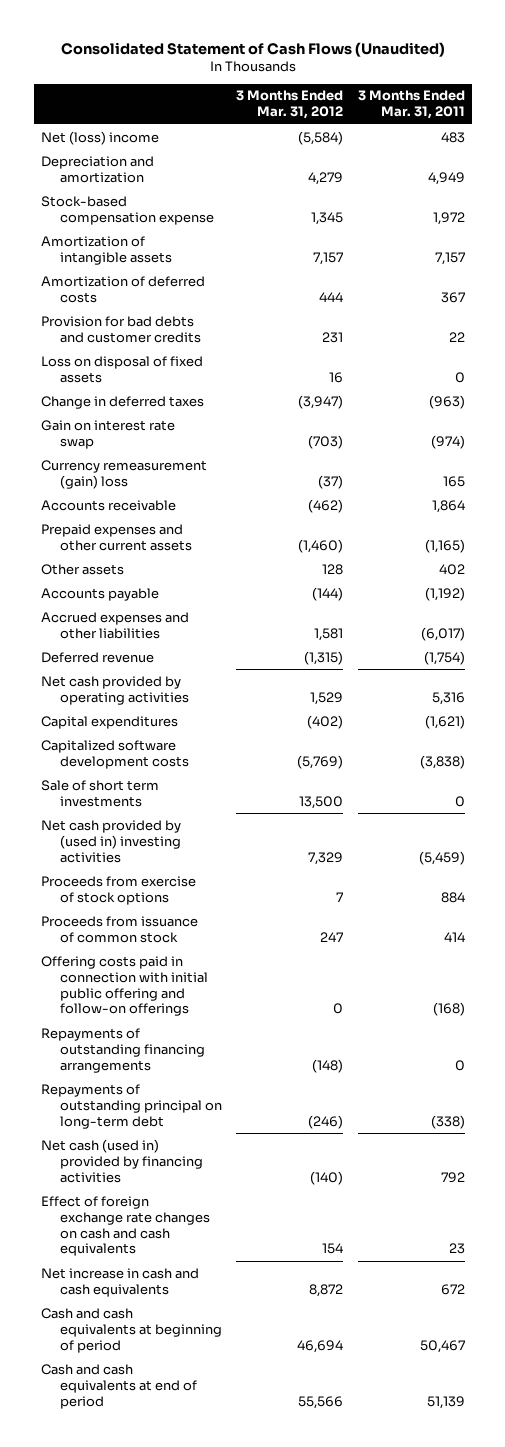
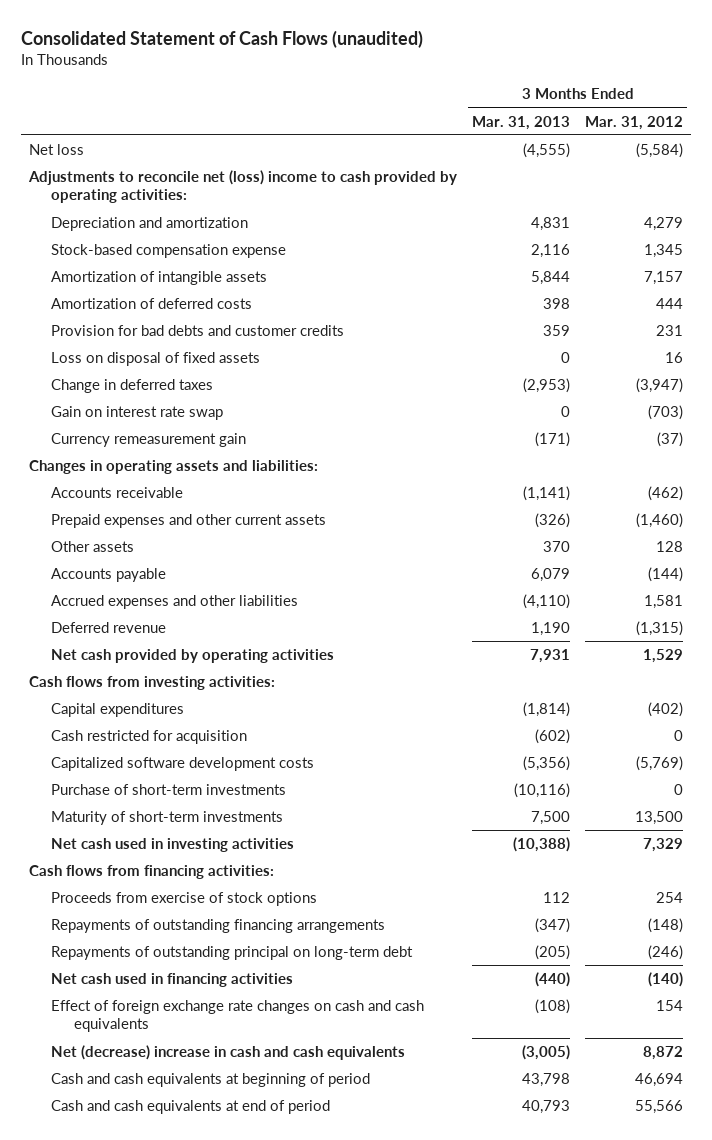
[60,41,445,57] Consolidated Statement of Cash Flows (Unaudited) -> [21,29,424,48] Consolidated Statement of Cash Flows (unaudited)
[357,90,465,120] 3 Months Ended Mar. 31, 2011 -> none
none -> [472,115,571,130] Mar. 31, 2013
[40,130,159,145] Net (loss) income -> [28,144,84,156] Net loss
none -> [27,170,457,204] Adjustments to reconcile net (loss) income to cash provided by operating activities:
[40,459,207,489] Currency remeasurement (gain) loss -> [51,433,247,448] Currency remeasurement gain
none -> [28,460,318,475] Changes in operating assets and liabilities:
none -> [28,676,275,691] Cash flows from investing activities:
none -> [51,730,248,745] Cash restricted for acquisition
[40,915,198,943] Proceeds from issuance of common stock -> none
[40,955,208,1017] Offering costs paid in connection with initial public offering and follow-on offerings -> none
none -> [51,784,287,796] Purchase of short-term investments
[40,779,159,807] Sale of short term investments -> [51,811,284,826] Maturity of short-term investments
[40,819,181,863] Net cash provided by (used in) investing activities -> [51,838,295,853] Net cash used in investing activities
none -> [28,865,274,880] Cash flows from financing activities:
[336,891,344,902] 7 -> [656,892,684,904] 254
[40,1138,203,1183] Net cash (used in) provided by financing activities -> [51,973,294,988] Net cash used in financing activities
[40,1267,199,1297] Net increase in cash and cash equivalents -> [51,1045,406,1061] Net (decrease) increase in cash and cash equivalents

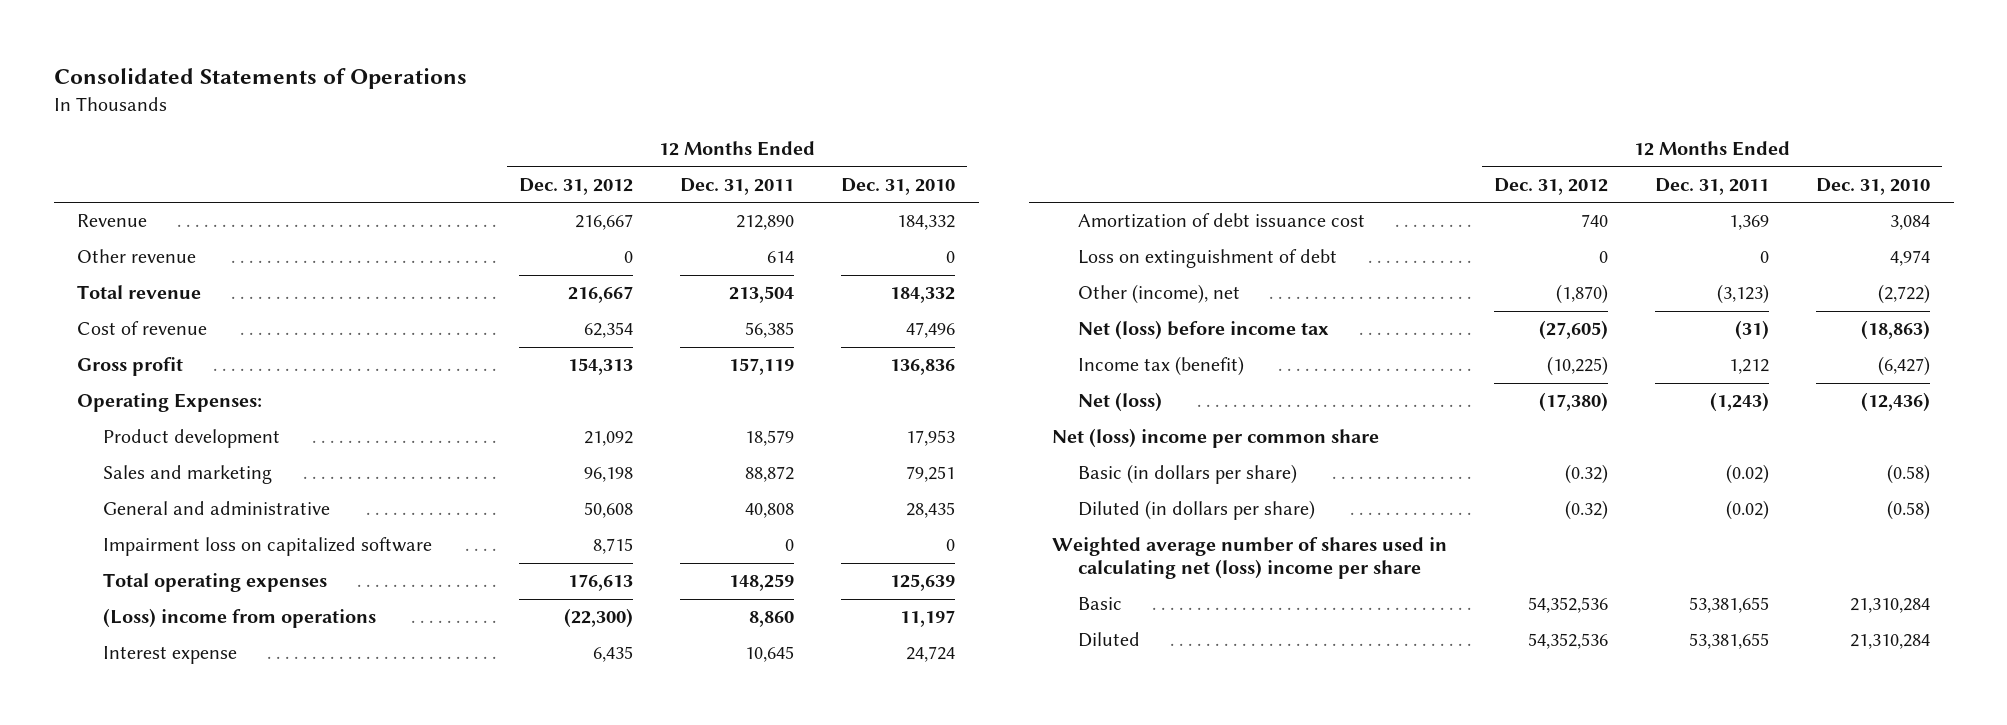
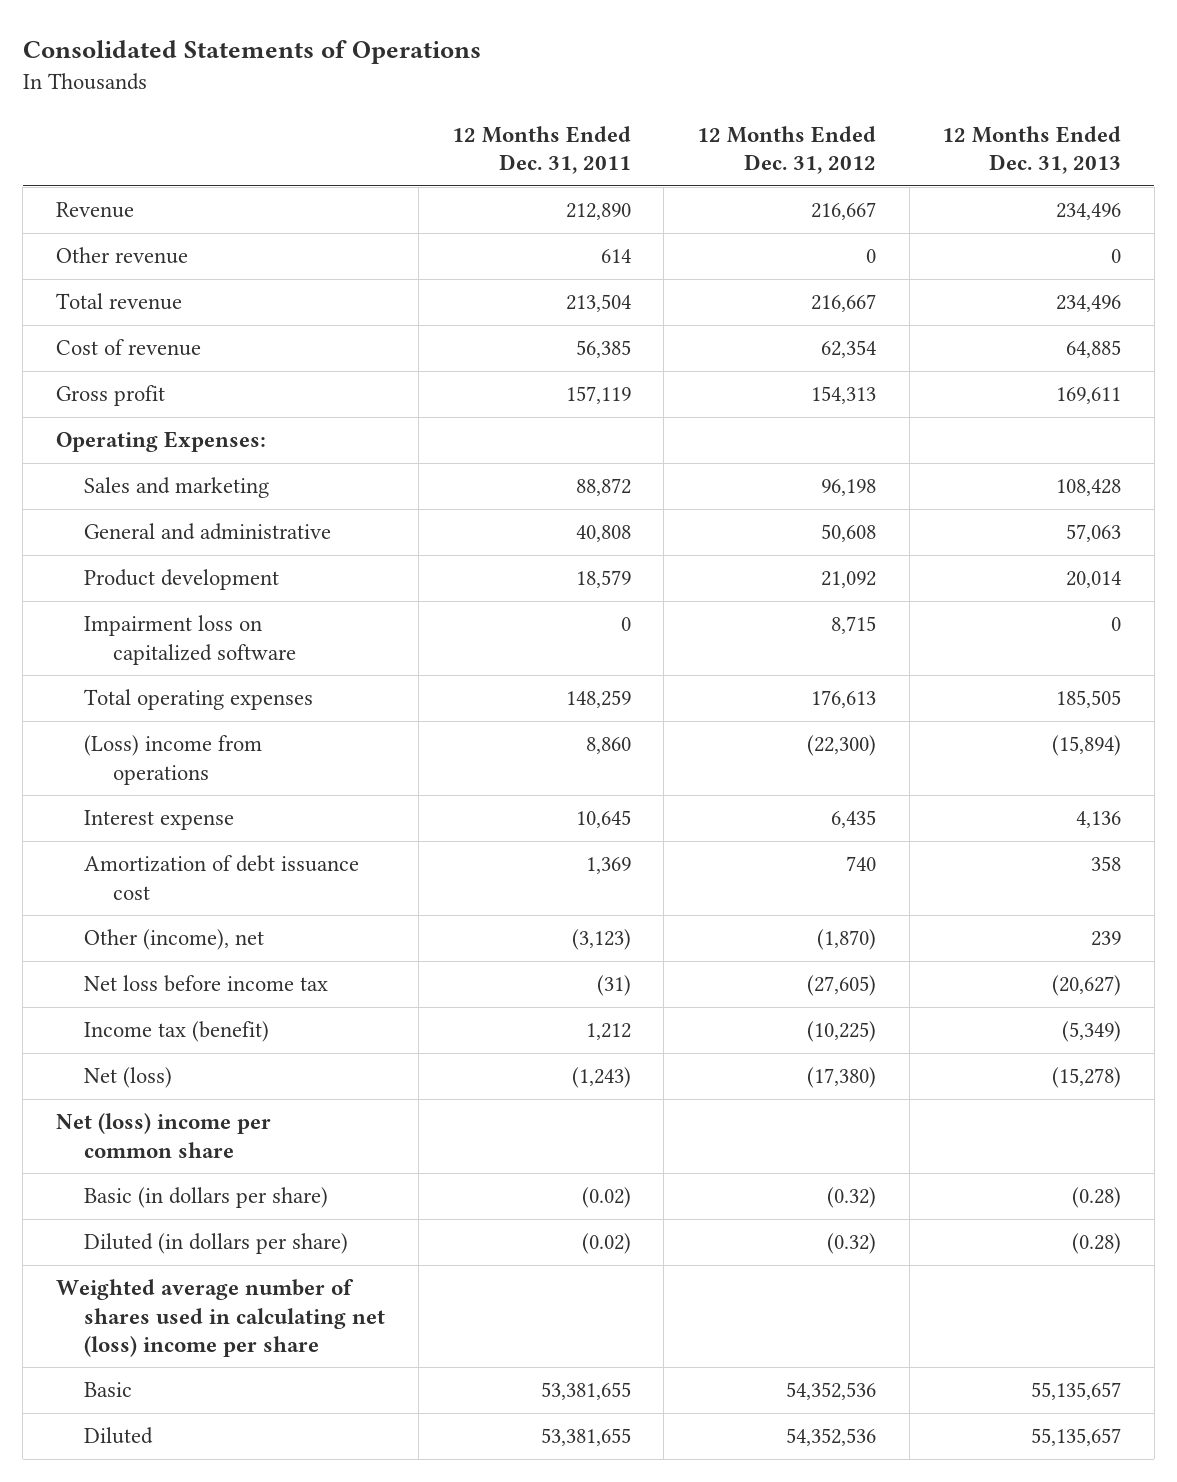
[841,178,956,196] Dec. 31, 2010 -> none
none -> [942,125,1122,174] 12 Months Ended Dec. 31, 2013
[103,429,281,449] Product development -> [84,569,280,591] Product development
[1077,249,1337,269] Loss on extinguishment of debt -> none
[1077,320,1329,341] Net (loss) before income tax -> [84,975,329,993] Net loss before income tax

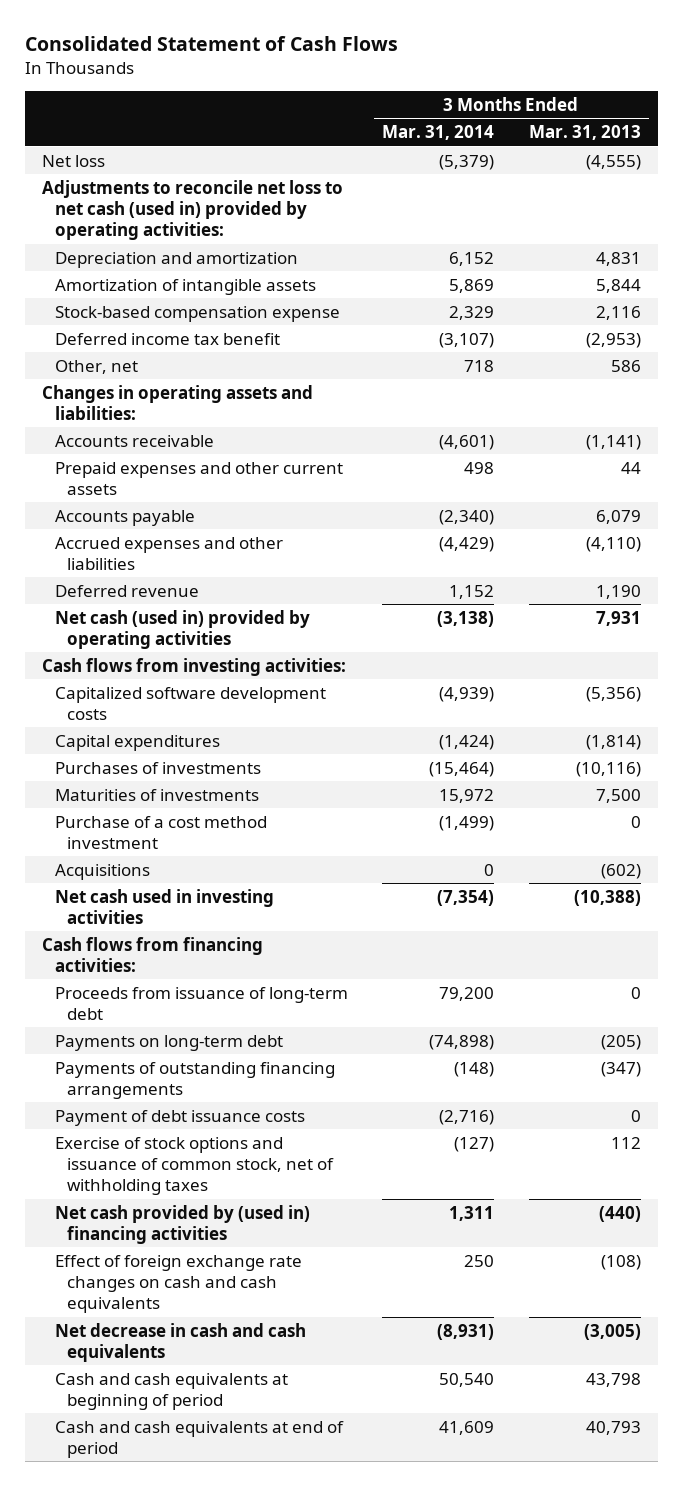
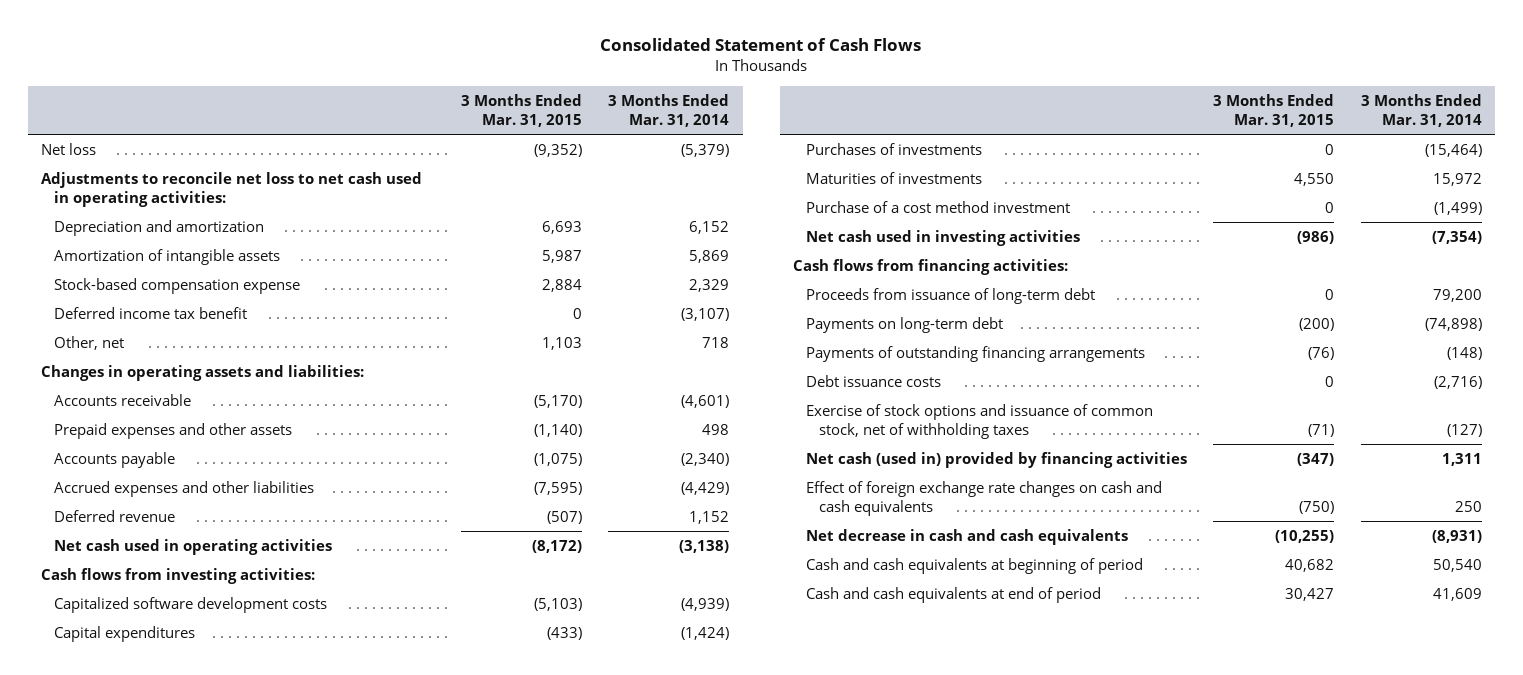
[528,125,641,141] Mar. 31, 2013 -> none
none -> [461,94,583,127] 3 Months Ended Mar. 31, 2015
[42,179,344,241] Adjustments to reconcile net loss to net cash (used in) provided by operating activities: -> [40,172,422,207] Adjustments to reconcile net loss to net cash used in operating activities:
[54,461,343,496] Prepaid expenses and other current assets -> [53,423,292,440] Prepaid expenses and other assets
[54,609,310,650] Net cash (used in) provided by operating activities -> [53,539,332,556] Net cash used in operating activities
[54,863,150,880] Acquisitions -> none
[54,1109,305,1126] Payment of debt issuance costs -> [805,375,941,388] Debt issuance costs
[54,1204,310,1245] Net cash provided by (used in) financing activities -> [805,452,1187,469] Net cash (used in) provided by financing activities

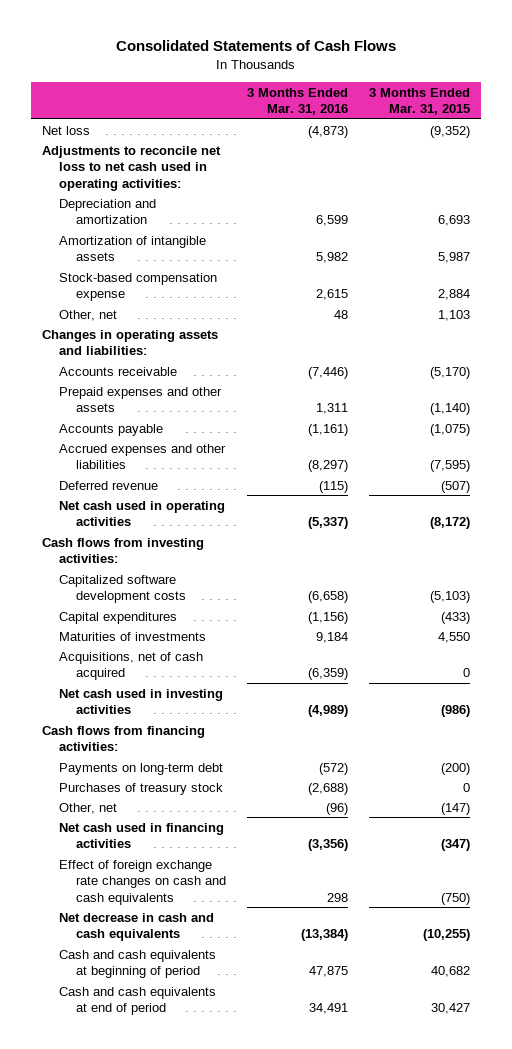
[600,37,922,51] Consolidated Statement of Cash Flows -> [116,40,397,52] Consolidated Statements of Cash Flows
[608,94,730,127] 3 Months Ended Mar. 31, 2014 -> none
none -> [247,87,349,116] 3 Months Ended Mar. 31, 2016
[53,307,247,320] Deferred income tax benefit -> none
[805,143,982,156] Purchases of investments -> none
[805,201,1070,214] Purchase of a cost method investment -> none
none -> [58,651,203,681] Acquisitions, net of cash acquired
[805,288,1095,305] Proceeds from issuance of long-term debt -> none
[805,346,1145,363] Payments of outstanding financing arrangements -> none
[805,375,941,388] Debt issuance costs -> none
[805,404,1153,439] Exercise of stock options and issuance of common stock, net of withholding taxes -> none
none -> [58,782,223,795] Purchases of treasury stock
none -> [58,802,117,814] Other, net
[805,452,1187,469] Net cash (used in) provided by financing activities -> [58,822,224,849] Net cash used in financing activities

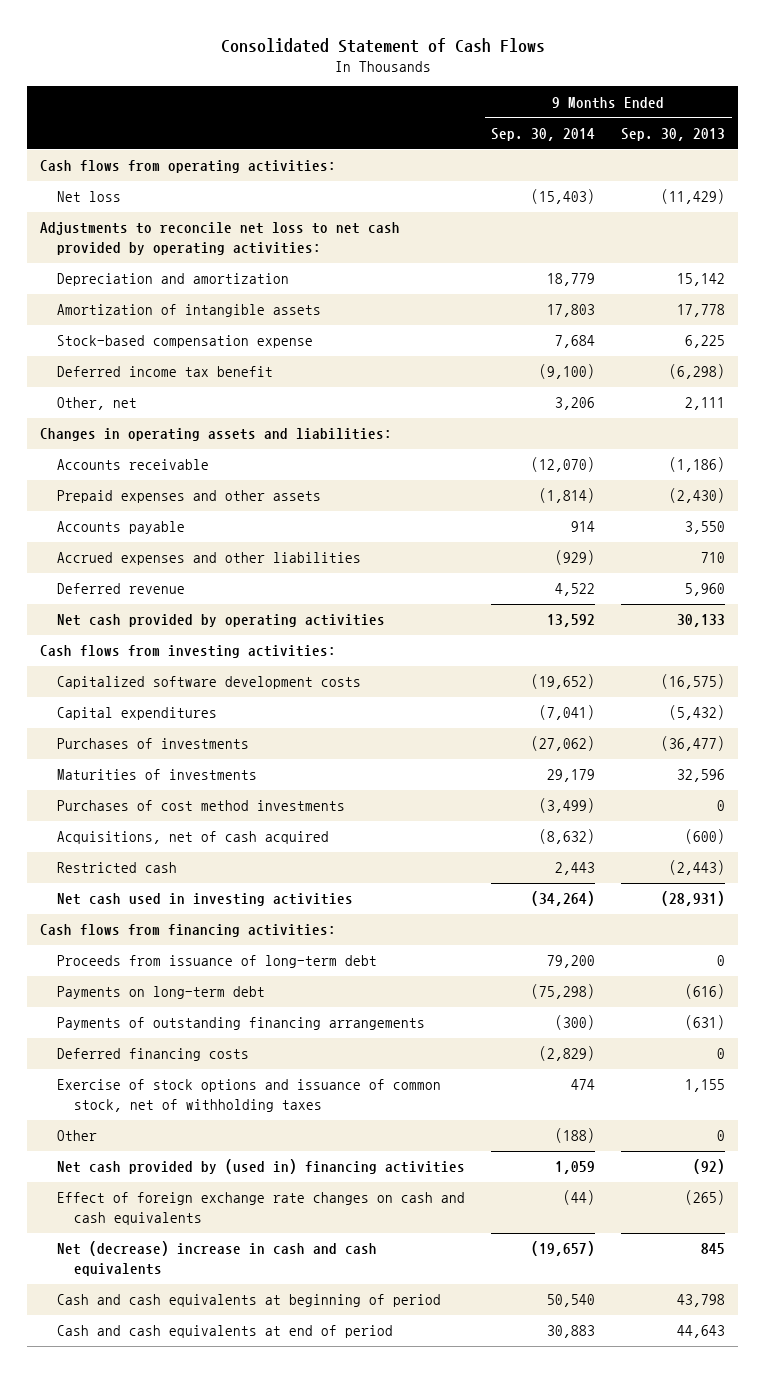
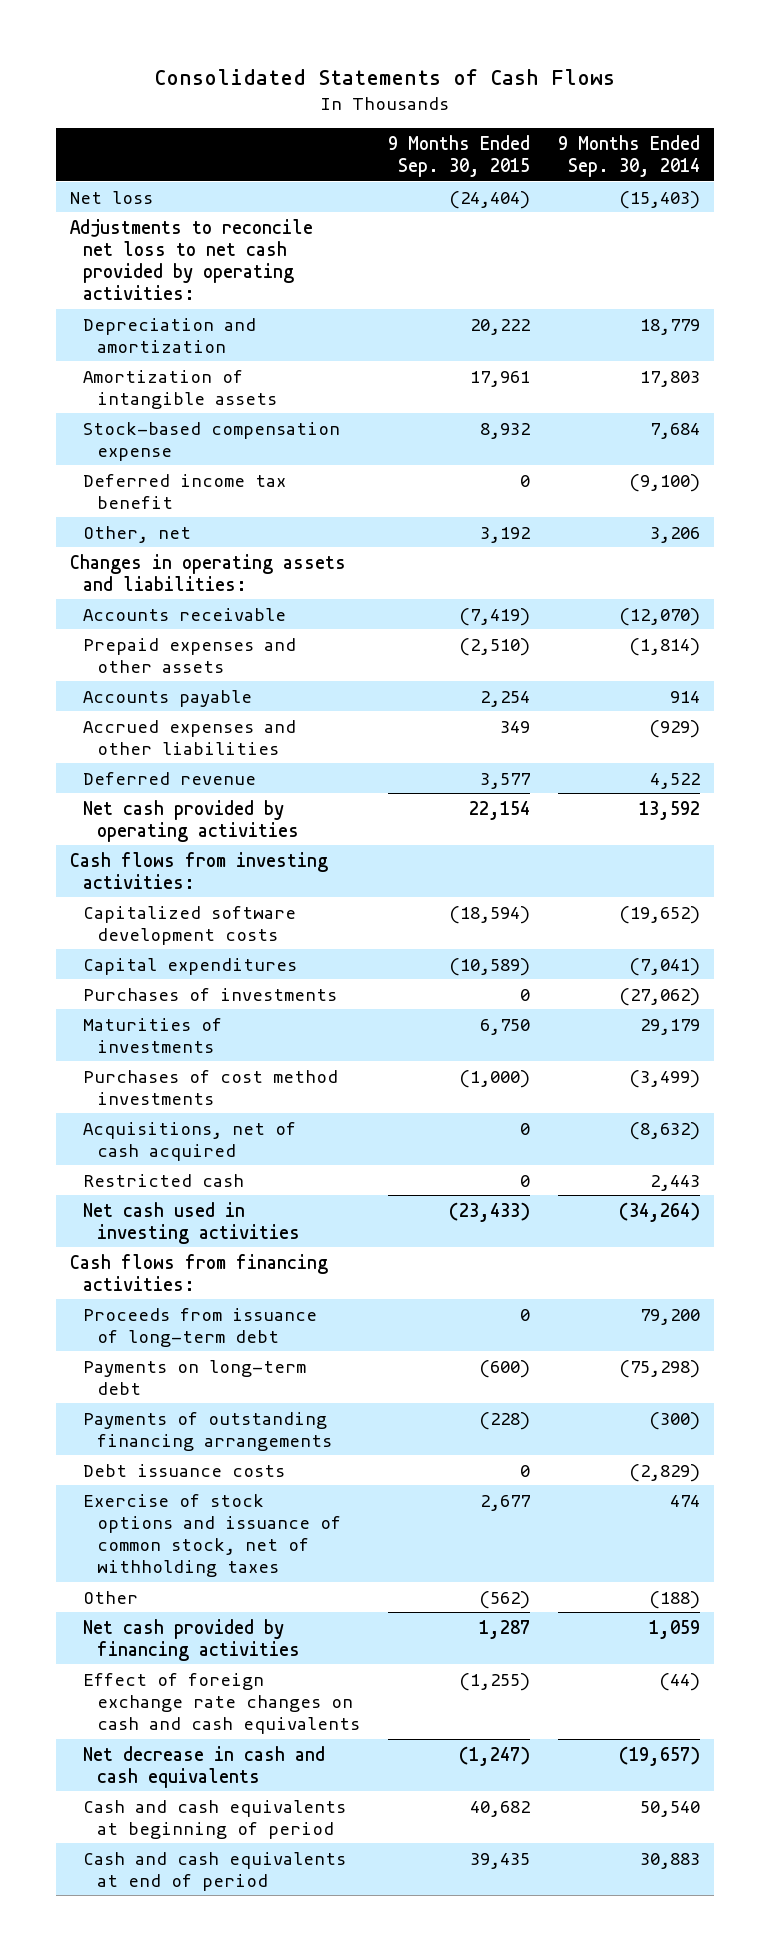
[220,37,545,53] Consolidated Statement of Cash Flows -> [153,68,615,85] Consolidated Statements of Cash Flows
[621,127,726,141] Sep. 30, 2013 -> none
none -> [387,134,530,178] 9 Months Ended Sep. 30, 2015
[40,160,337,174] Cash flows from operating activities: -> none
[57,1048,250,1062] Deferred financing costs -> [83,1463,286,1477] Debt issuance costs
[57,1159,466,1175] Net cash provided by (used in) financing activities -> [83,1618,301,1661] Net cash provided by financing activities
[57,1241,378,1276] Net (decrease) increase in cash and cash equivalents -> [83,1745,326,1788] Net decrease in cash and cash equivalents

